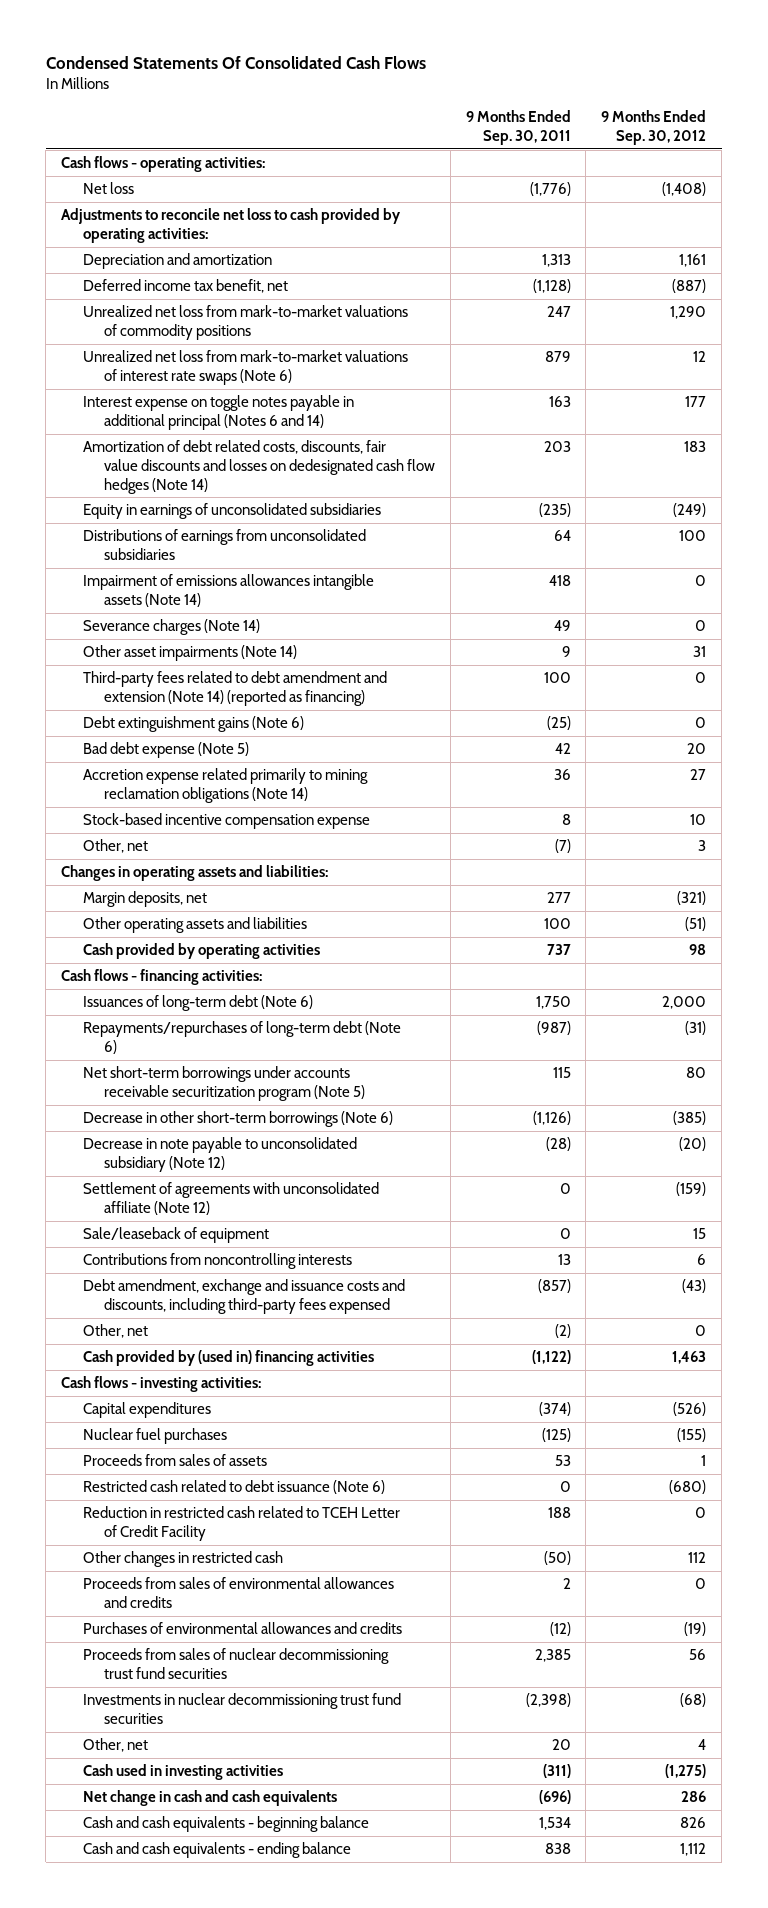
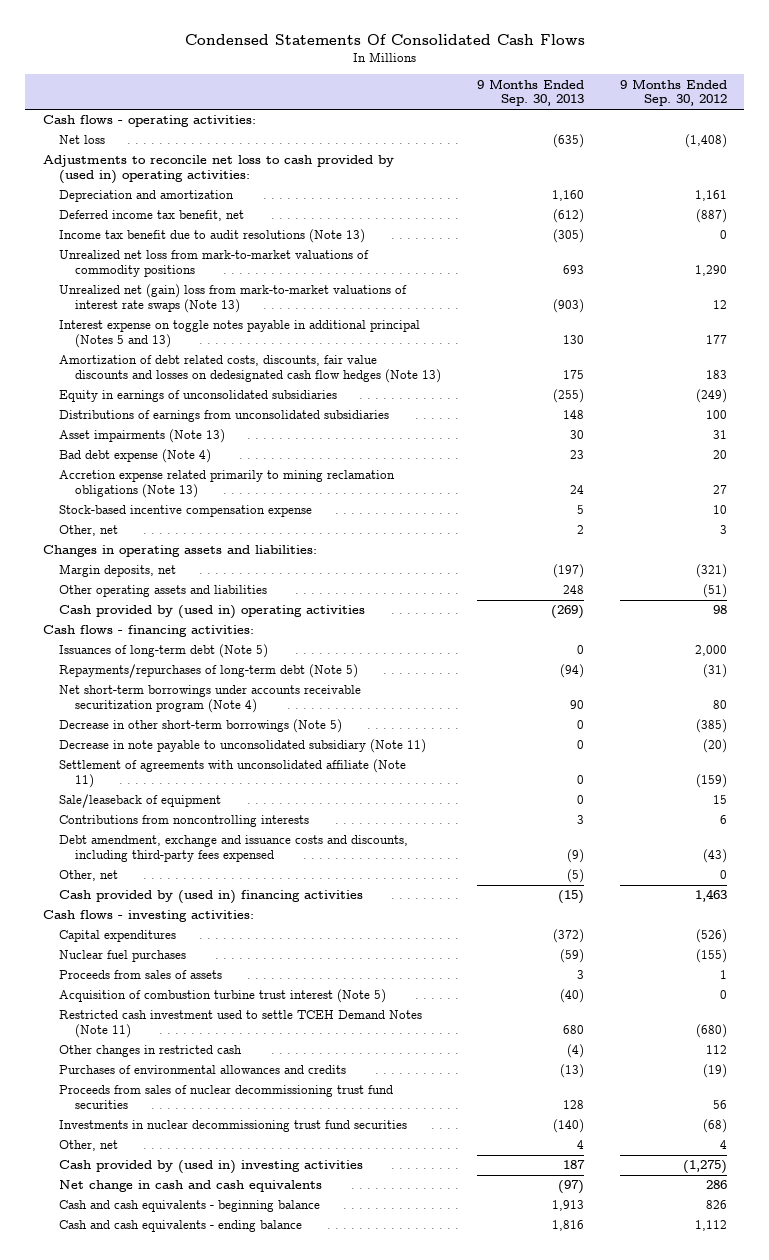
[465,110,571,145] 9 Months Ended Sep. 30, 2011 -> none
none -> [476,78,584,107] 9 Months Ended Sep. 30, 2013
[61,208,402,243] Adjustments to reconcile net loss to cash provided by operating activities: -> [42,155,394,185] Adjustments to reconcile net loss to cash provided by (used in) operating activities:
none -> [58,229,365,244] Income tax benefit due to audit resolutions (Note 13)
[82,350,408,385] Unrealized net loss from mark-to-market valuations of interest rate swaps (Note 6) -> [58,284,407,314] Unrealized net (gain) loss from mark-to-market valuations of interest rate swaps (Note 13)
[82,395,354,430] Interest expense on toggle notes payable in additional principal (Notes 6 and 14) -> [58,320,420,349] Interest expense on toggle notes payable in additional principal (Notes 5 and 13)
[82,440,435,494] Amortization of debt related costs, discounts, fair value discounts and losses on dedesignated cash flow hedges (Note 14) -> [58,355,442,384] Amortization of debt related costs, discounts, fair value discounts and losses on dedesignated cash flow hedges (Note 13)
[82,574,374,607] Impairment of emissions allowances intangible assets (Note 14) -> none
[82,619,260,636] Severance charges (Note 14) -> none
[82,671,387,706] Third-party fees related to debt amendment and extension (Note 14) (reported as financing) -> none
[82,716,304,733] Debt extinguishment gains (Note 6) -> none
[82,645,297,662] Other asset impairments (Note 14) -> [58,429,225,444] Asset impairments (Note 13)
[82,742,249,759] Bad debt expense (Note 5) -> [58,449,211,464] Bad debt expense (Note 4)
[82,768,368,803] Accretion expense related primarily to mining reclamation obligations (Note 14) -> [58,470,395,499] Accretion expense related primarily to mining reclamation obligations (Note 13)
[82,943,320,960] Cash provided by operating activities -> [58,605,365,620] Cash provided by (used in) operating activities
[82,995,313,1012] Issuances of long-term debt (Note 6) -> [58,644,268,659] Issuances of long-term debt (Note 5)
[82,1021,401,1054] Repayments/repurchases of long-term debt (Note 6) -> [58,664,358,679] Repayments/repurchases of long-term debt (Note 5)
[82,1066,365,1101] Net short-term borrowings under accounts receivable securitization program (Note 5) -> [58,685,361,714] Net short-term borrowings under accounts receivable securitization program (Note 4)
[82,1111,393,1128] Decrease in other short-term borrowings (Note 6) -> [58,719,342,734] Decrease in other short-term borrowings (Note 5)
[82,1137,357,1172] Decrease in note payable to unconsolidated subsidiary (Note 12) -> [58,739,426,754] Decrease in note payable to unconsolidated subsidiary (Note 11)
[82,1182,379,1215] Settlement of agreements with unconsolidated affiliate (Note 12) -> [58,759,406,789] Settlement of agreements with unconsolidated affiliate (Note 11)
[82,1480,385,1495] Restricted cash related to debt issuance (Note 6) -> none
[82,1506,400,1541] Reduction in restricted cash related to TCEH Letter of Credit Facility -> none
none -> [58,989,386,1004] Acquisition of combustion turbine trust interest (Note 5)
none -> [58,1010,422,1039] Restricted cash investment used to settle TCEH Demand Notes (Note 11)
[82,1577,394,1608] Proceeds from sales of environmental allowances and credits -> none
[82,1764,283,1781] Cash used in investing activities -> [58,1160,363,1175] Cash provided by (used in) investing activities

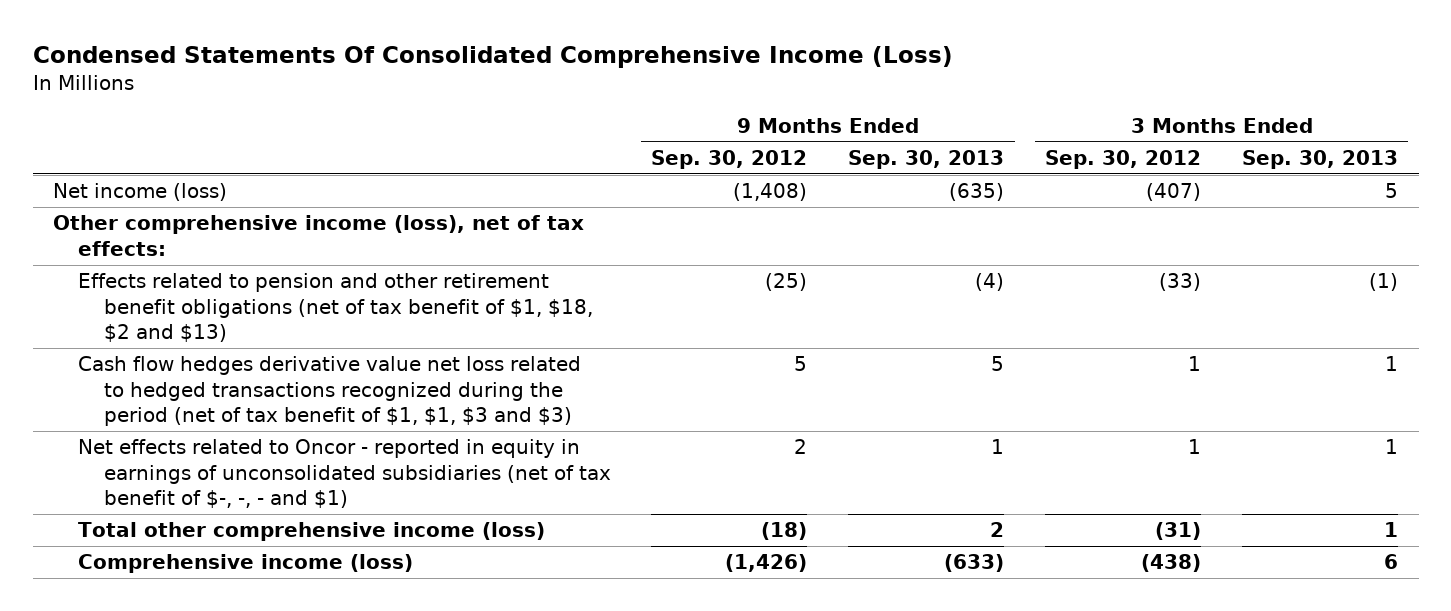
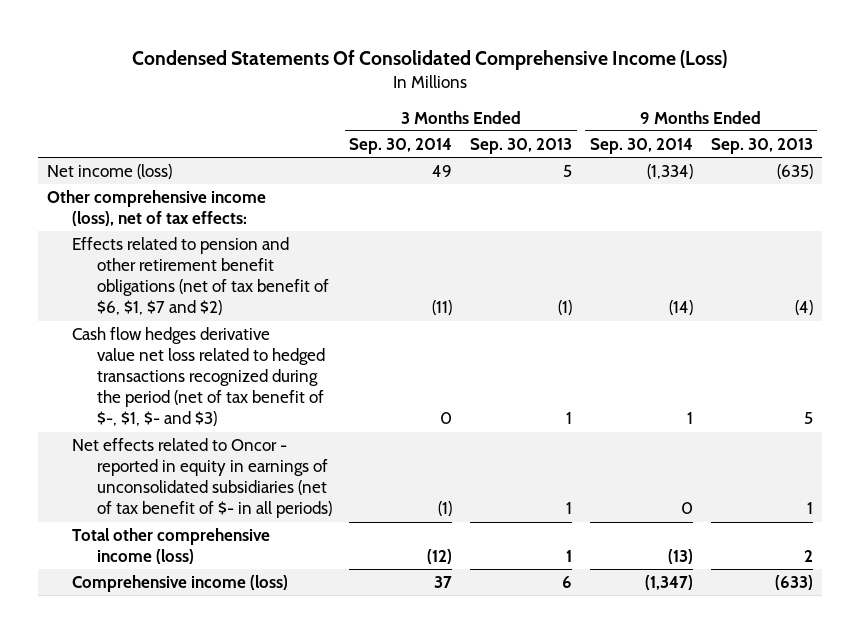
[651,150,808,170] Sep. 30, 2012 -> none
[1045,150,1202,170] Sep. 30, 2012 -> none
none -> [349,138,453,155] Sep. 30, 2014
none -> [589,138,693,155] Sep. 30, 2014
[78,273,593,343] Effects related to pension and other retirement benefit obligations (net of tax benefit of $1, $18, $2 and $13) -> [71,237,329,316] Effects related to pension and other retirement benefit obligations (net of tax benefit of $6, $1, $7 and $2)
[78,356,582,427] Cash flow hedges derivative value net loss related to hedged transactions recognized during the period (net of tax benefit of $1, $1, $3 and $3) -> [71,327,325,427] Cash flow hedges derivative value net loss related to hedged transactions recognized during the period (net of tax benefit of $-, $1, $- and $3)
[78,439,611,509] Net effects related to Oncor - reported in equity in earnings of unconsolidated subsidiaries (net of tax benefit of $-, -, - and $1) -> [71,438,332,519] Net effects related to Oncor - reported in equity in earnings of unconsolidated subsidiaries (net of tax benefit of $- in all periods)

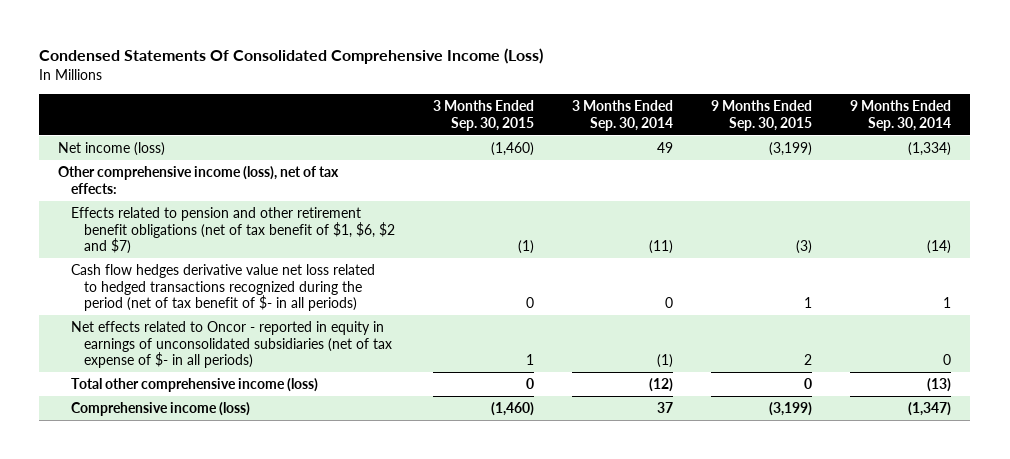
[470,138,573,155] Sep. 30, 2013 -> none
[710,138,813,155] Sep. 30, 2013 -> none
none -> [433,100,535,132] 3 Months Ended Sep. 30, 2015
none -> [711,100,813,132] 9 Months Ended Sep. 30, 2015
[71,237,329,316] Effects related to pension and other retirement benefit obligations (net of tax benefit of $6, $1, $7 and $2) -> [71,207,396,255] Effects related to pension and other retirement benefit obligations (net of tax benefit of $1, $6, $2 and $7)
[71,327,325,427] Cash flow hedges derivative value net loss related to hedged transactions recognized during the period (net of tax benefit of $-, $1, $- and $3) -> [71,264,376,312] Cash flow hedges derivative value net loss related to hedged transactions recognized during the period (net of tax benefit of $- in all periods)
[71,438,332,519] Net effects related to Oncor - reported in equity in earnings of unconsolidated subsidiaries (net of tax benefit of $- in all periods) -> [71,321,393,369] Net effects related to Oncor - reported in equity in earnings of unconsolidated subsidiaries (net of tax expense of $- in all periods)

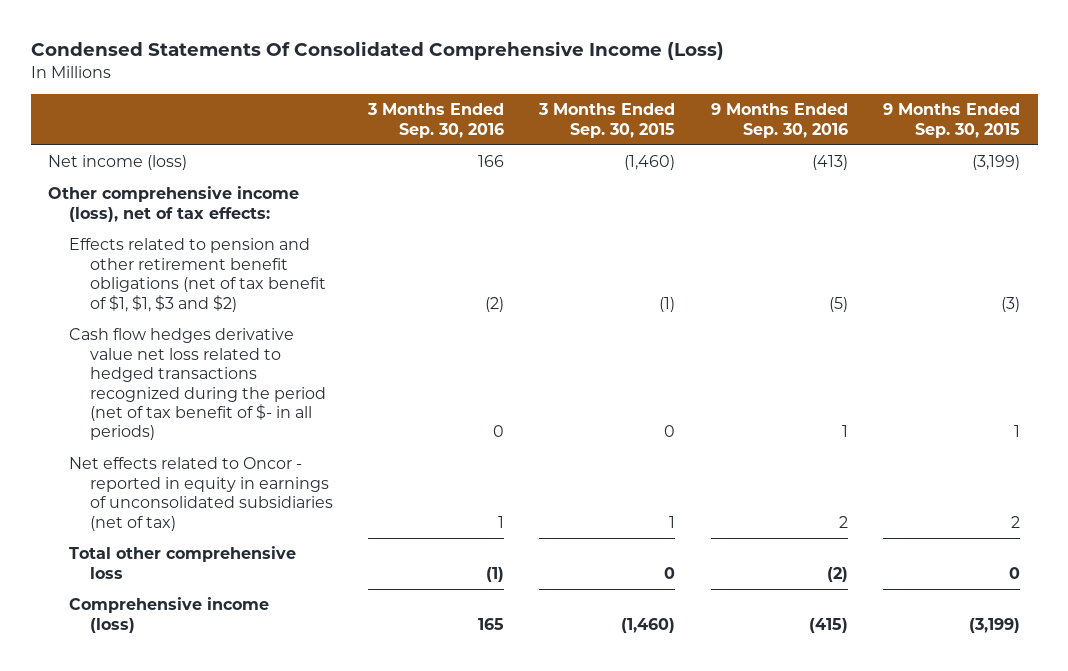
[572,100,674,132] 3 Months Ended Sep. 30, 2014 -> none
[850,100,952,132] 9 Months Ended Sep. 30, 2014 -> none
none -> [367,103,505,138] 3 Months Ended Sep. 30, 2016
none -> [710,103,848,138] 9 Months Ended Sep. 30, 2016
[71,207,396,255] Effects related to pension and other retirement benefit obligations (net of tax benefit of $1, $6, $2 and $7) -> [68,238,326,312] Effects related to pension and other retirement benefit obligations (net of tax benefit of $1, $1, $3 and $2)
[71,321,393,369] Net effects related to Oncor - reported in equity in earnings of unconsolidated subsidiaries (net of tax expense of $- in all periods) -> [68,457,333,531] Net effects related to Oncor - reported in equity in earnings of unconsolidated subsidiaries (net of tax)
[71,378,319,393] Total other comprehensive income (loss) -> [68,546,296,579] Total other comprehensive loss

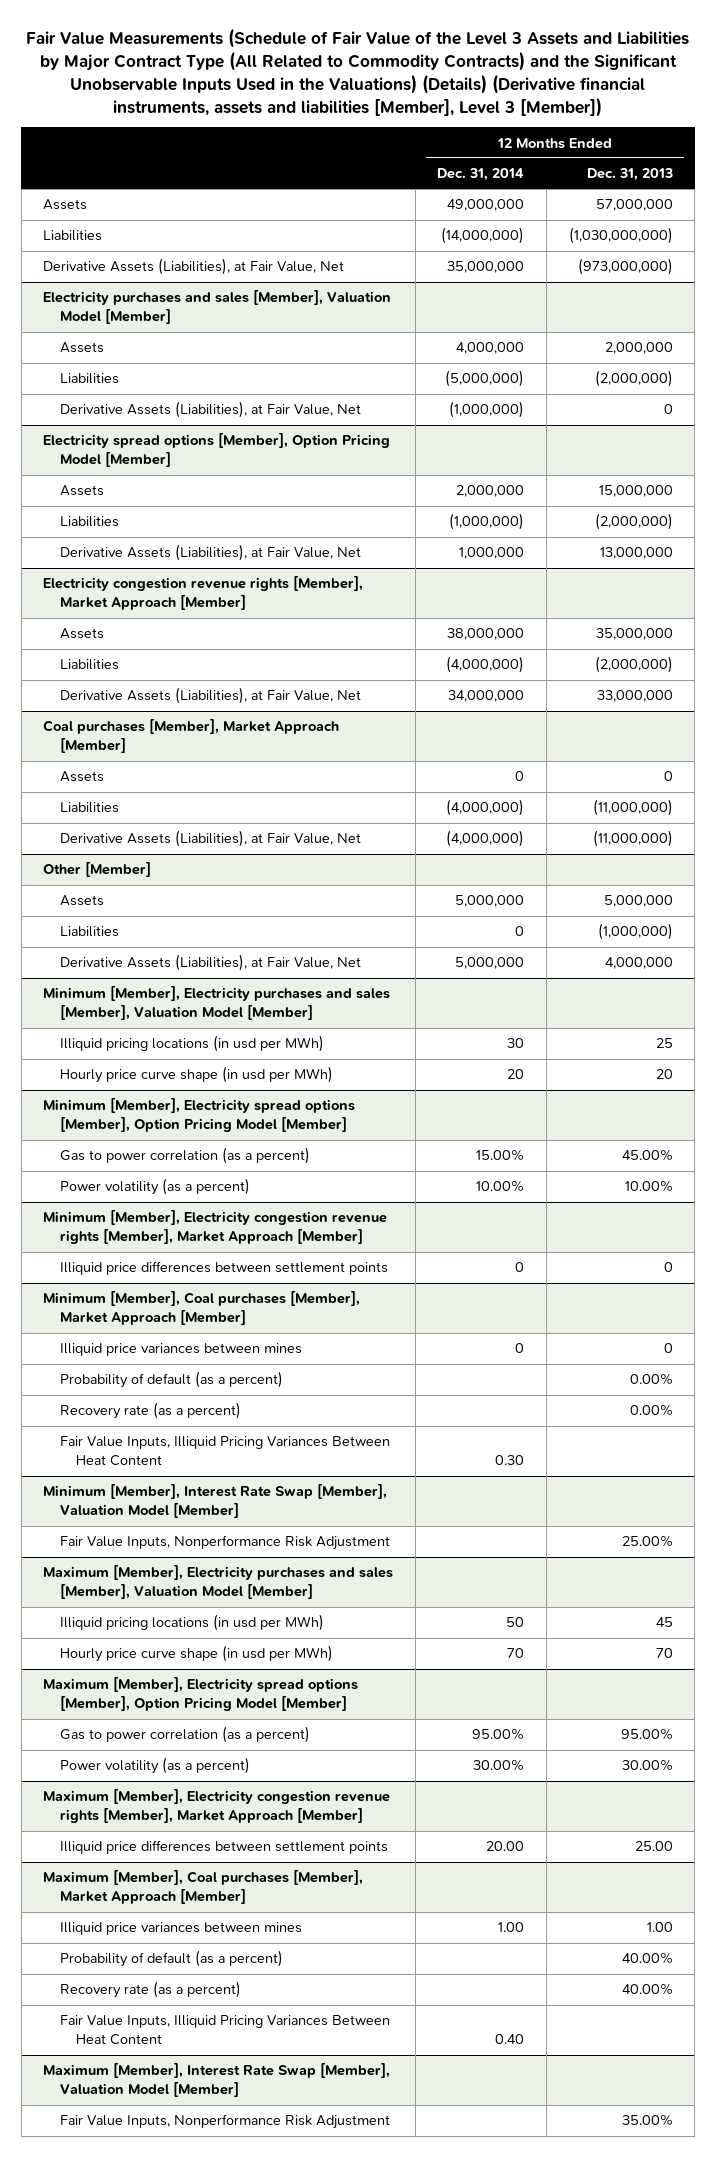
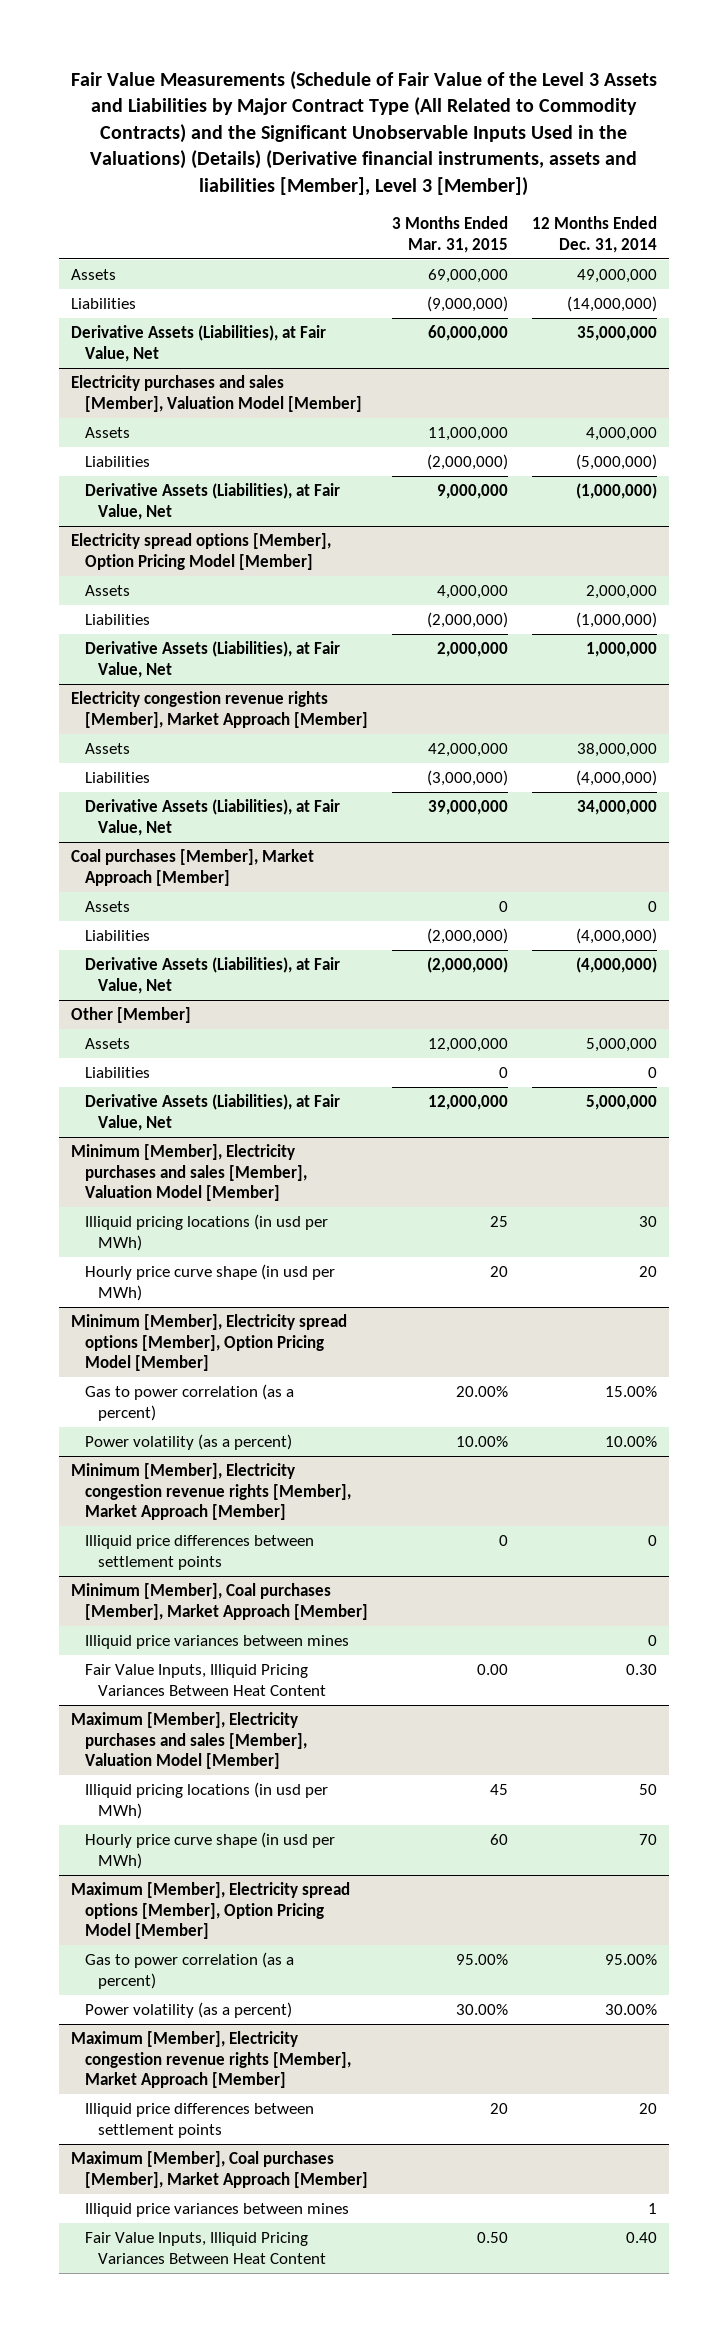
[586,168,673,182] Dec. 31, 2013 -> none
none -> [391,216,508,253] 3 Months Ended Mar. 31, 2015
[59,1371,283,1389] Probability of default (as a percent) -> none
[59,1402,241,1420] Recovery rate (as a percent) -> none
[43,1484,388,1519] Minimum [Member], Interest Rate Swap [Member], Valuation Model [Member] -> none
[59,1535,390,1551] Fair Value Inputs, Nonperformance Risk Adjustment -> none
[486,1841,525,1852] 20.00 -> [639,2103,658,2115] 20
[59,1950,283,1968] Probability of default (as a percent) -> none
[59,1981,241,1999] Recovery rate (as a percent) -> none
[498,1922,525,1933] 1.00 -> [648,2203,658,2215] 1
[43,2063,391,2098] Maximum [Member], Interest Rate Swap [Member], Valuation Model [Member] -> none
[59,2114,390,2130] Fair Value Inputs, Nonperformance Risk Adjustment -> none

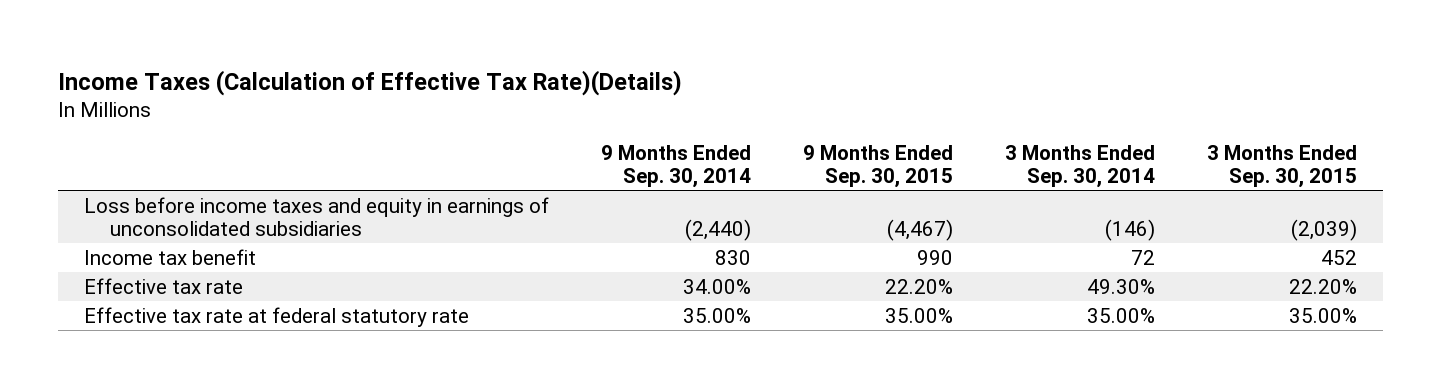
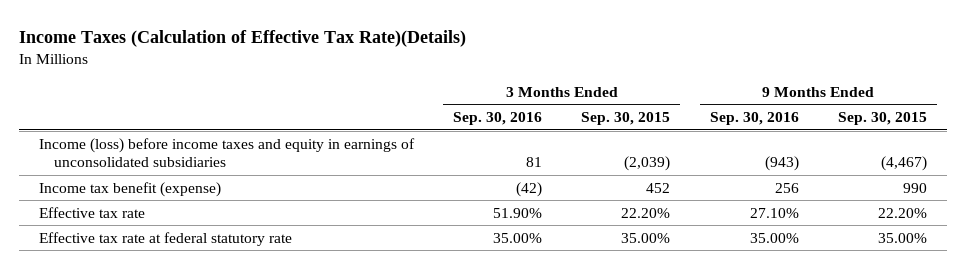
[600,144,751,189] 9 Months Ended Sep. 30, 2014 -> none
[1005,144,1156,189] 3 Months Ended Sep. 30, 2014 -> none
none -> [453,112,543,126] Sep. 30, 2016
none -> [709,112,799,126] Sep. 30, 2016
[83,196,549,237] Loss before income taxes and equity in earnings of unconsolidated subsidiaries -> [38,137,415,168] Income (loss) before income taxes and equity in earnings of unconsolidated subsidiaries
[83,248,256,265] Income tax benefit -> [38,181,221,197] Income tax benefit (expense)

